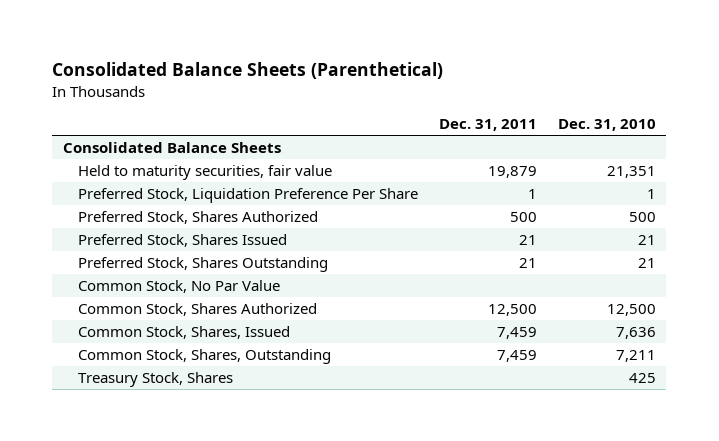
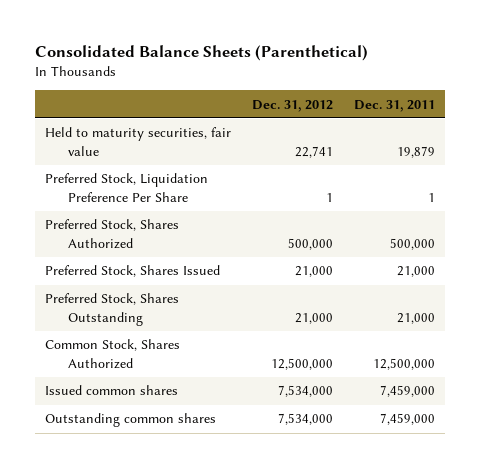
[557,118,656,131] Dec. 31, 2010 -> none
none -> [251,99,333,112] Dec. 31, 2012
[62,142,281,154] Consolidated Balance Sheets -> none
[78,280,281,294] Common Stock, No Par Value -> none
[78,372,234,388] Treasury Stock, Shares -> none
[510,212,538,223] 500 -> [389,237,435,250] 500,000
[519,235,538,246] 21 -> [396,266,435,278] 21,000
[519,258,538,269] 21 -> [396,312,435,324] 21,000
[488,304,538,317] 12,500 -> [372,357,435,370] 12,500,000
[78,326,291,340] Common Stock, Shares, Issued -> [45,385,179,396] Issued common shares
[497,327,538,340] 7,459 -> [379,385,435,398] 7,459,000
[78,349,332,365] Common Stock, Shares, Outstanding -> [45,413,217,428] Outstanding common shares
[497,350,538,363] 7,459 -> [379,413,435,426] 7,459,000

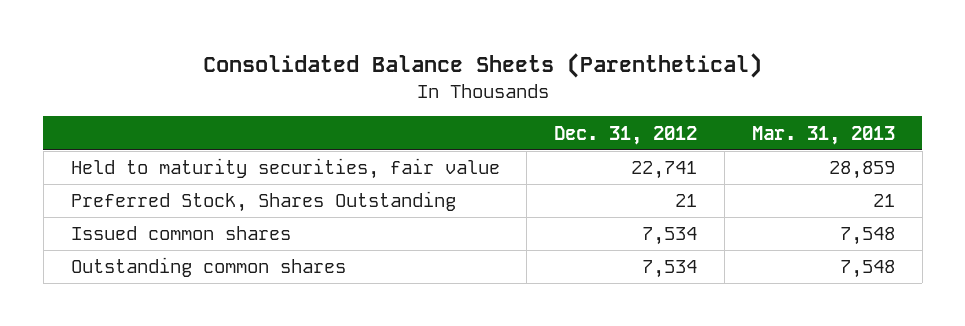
[353,99,435,112] Dec. 31, 2011 -> none
none -> [751,125,895,145] Mar. 31, 2013
[45,173,209,202] Preferred Stock, Liquidation Preference Per Share -> none
[45,219,180,249] Preferred Stock, Shares Authorized -> none
[45,265,221,278] Preferred Stock, Shares Issued -> none
[45,339,181,369] Common Stock, Shares Authorized -> none
[294,312,333,324] 21,000 -> [675,194,698,208] 21
[277,385,333,398] 7,534,000 -> [642,227,698,246] 7,534
[277,413,333,426] 7,534,000 -> [642,260,698,279] 7,534

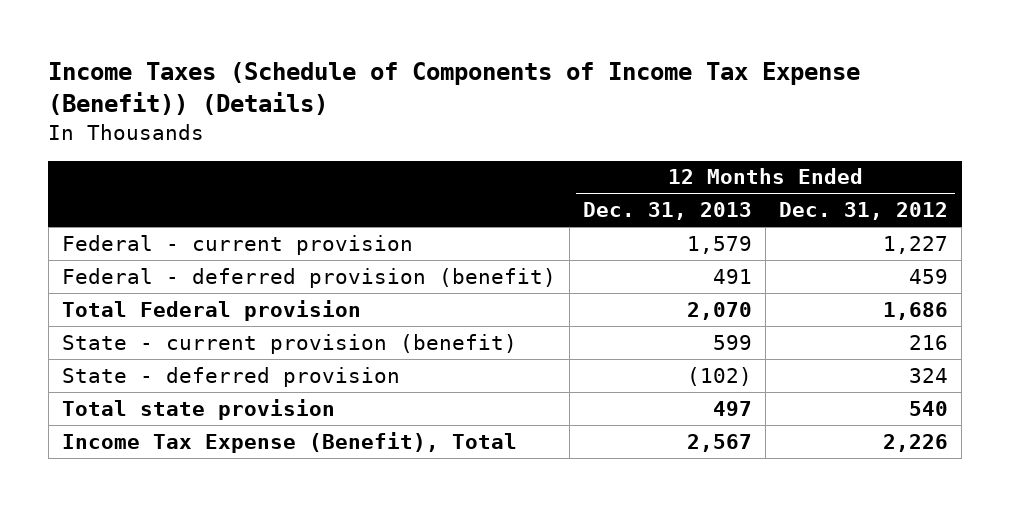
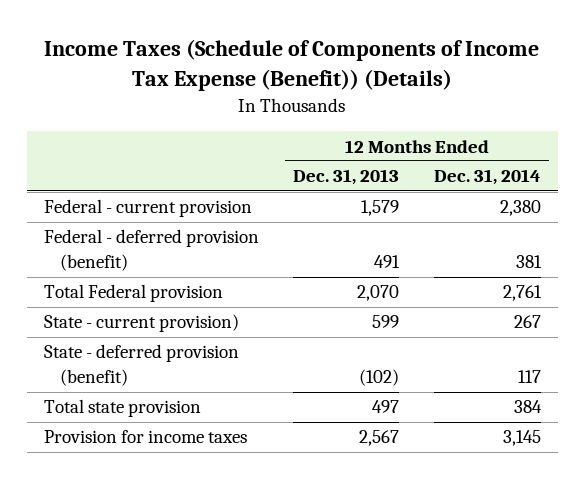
[779,202,949,221] Dec. 31, 2012 -> none
none -> [433,169,541,186] Dec. 31, 2014
[61,333,517,354] State - current provision (benefit) -> [43,314,239,333] State - current provision)
[61,366,400,387] State - deferred provision -> [43,344,239,387] State - deferred provision (benefit)
[61,431,517,453] Income Tax Expense (Benefit), Total -> [43,430,247,444] Provision for income taxes

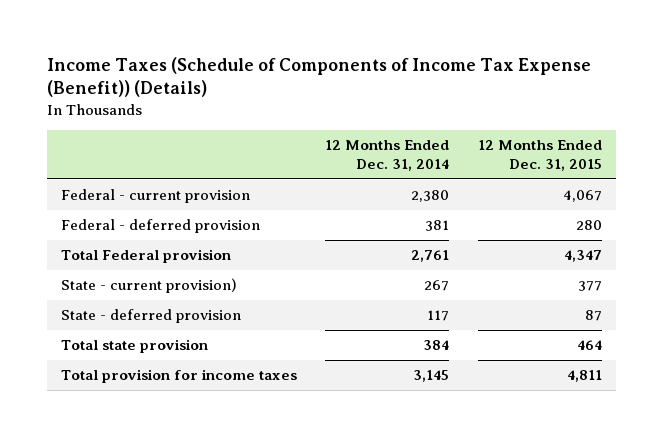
[293,169,400,186] Dec. 31, 2013 -> none
none -> [477,140,602,171] 12 Months Ended Dec. 31, 2015
[43,229,259,272] Federal - deferred provision (benefit) -> [61,219,261,234] Federal - deferred provision
[43,344,239,387] State - deferred provision (benefit) -> [61,309,242,324] State - deferred provision
[43,430,247,444] Provision for income taxes -> [61,369,298,384] Total provision for income taxes

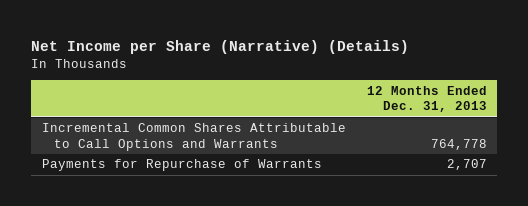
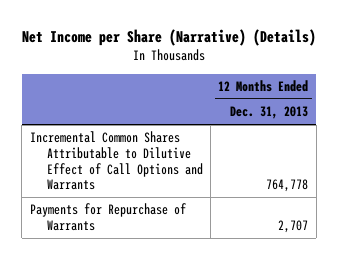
[41,123,346,152] Incremental Common Shares Attributable to Call Options and Warrants -> [29,131,204,191] Incremental Common Shares Attributable to Dilutive Effect of Call Options and Warrants

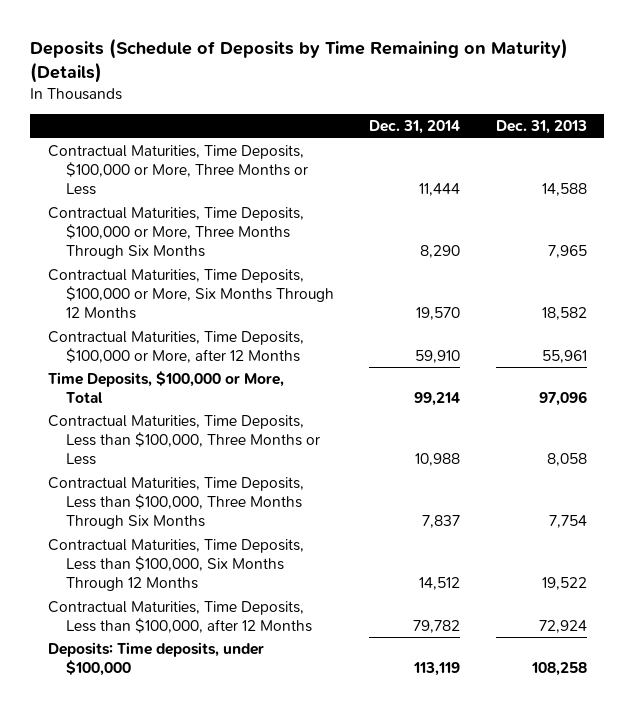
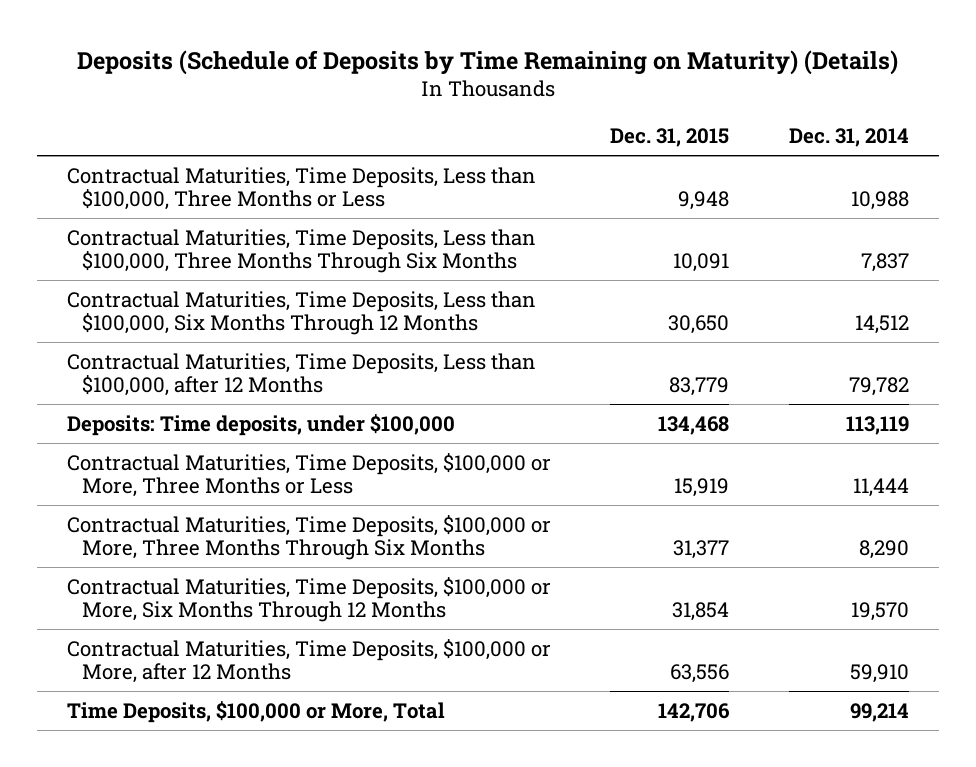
[495,120,587,135] Dec. 31, 2013 -> none
none -> [610,128,730,148] Dec. 31, 2015
[47,144,309,196] Contractual Maturities, Time Deposits, $100,000 or More, Three Months or Less -> [66,452,551,498] Contractual Maturities, Time Deposits, $100,000 or More, Three Months or Less
[47,206,304,260] Contractual Maturities, Time Deposits, $100,000 or More, Three Months Through Six Months -> [66,514,551,561] Contractual Maturities, Time Deposits, $100,000 or More, Three Months Through Six Months
[47,268,335,320] Contractual Maturities, Time Deposits, $100,000 or More, Six Months Through 12 Months -> [66,576,551,623] Contractual Maturities, Time Deposits, $100,000 or More, Six Months Through 12 Months
[47,330,304,364] Contractual Maturities, Time Deposits, $100,000 or More, after 12 Months -> [66,638,551,684] Contractual Maturities, Time Deposits, $100,000 or More, after 12 Months
[47,370,284,404] Time Deposits, $100,000 or More, Total -> [66,700,445,723] Time Deposits, $100,000 or More, Total

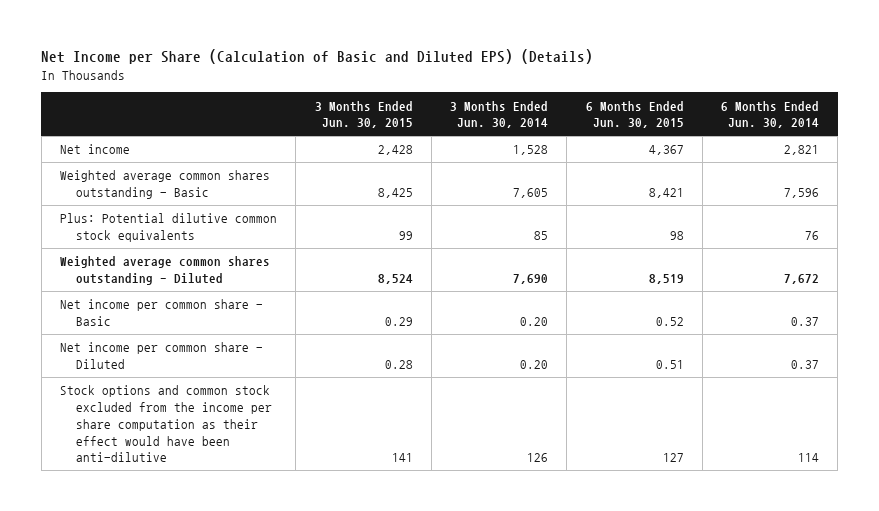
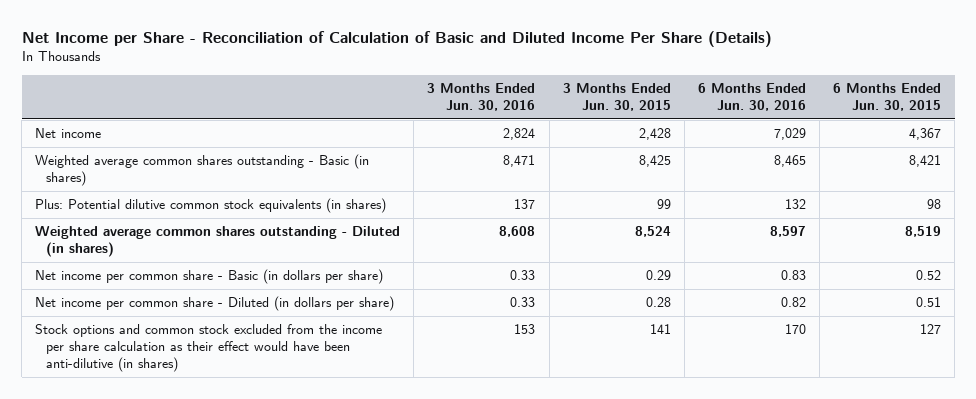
[41,49,594,65] Net Income per Share (Calculation of Basic and Diluted EPS) (Details) -> [21,30,772,47] Net Income per Share - Reconciliation of Calculation of Basic and Diluted Income Per Share (Details)
[450,100,549,129] 3 Months Ended Jun. 30, 2014 -> none
[721,100,820,129] 6 Months Ended Jun. 30, 2014 -> none
none -> [427,83,536,111] 3 Months Ended Jun. 30, 2016
none -> [697,83,806,111] 6 Months Ended Jun. 30, 2016
[60,170,271,200] Weighted average common shares outstanding - Basic -> [35,154,370,187] Weighted average common shares outstanding - Basic (in shares)
[60,213,278,243] Plus: Potential dilutive common stock equivalents -> [35,198,387,214] Plus: Potential dilutive common stock equivalents (in shares)
[60,256,271,286] Weighted average common shares outstanding - Diluted -> [35,226,401,258] Weighted average common shares outstanding - Diluted (in shares)
[60,299,264,327] Net income per common share - Basic -> [35,269,384,285] Net income per common share - Basic (in dollars per share)
[60,342,264,370] Net income per common share - Diluted -> [35,296,395,312] Net income per common share - Diluted (in dollars per share)
[60,385,272,463] Stock options and common stock excluded from the income per share computation as their effect would have been anti-dilutive -> [35,324,383,373] Stock options and common stock excluded from the income per share calculation as their effect would have been anti-dilutive (in shares)

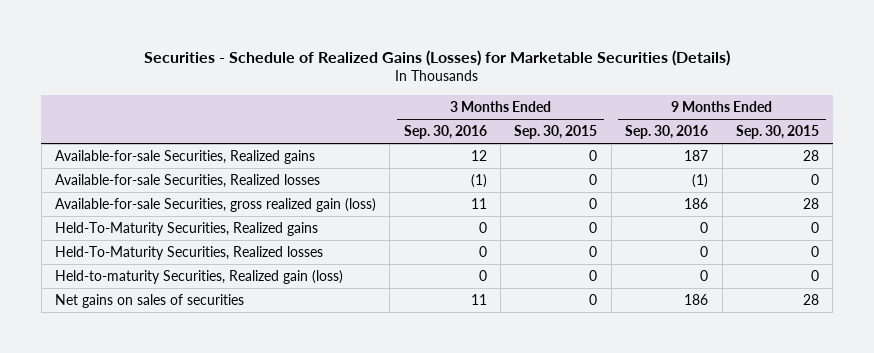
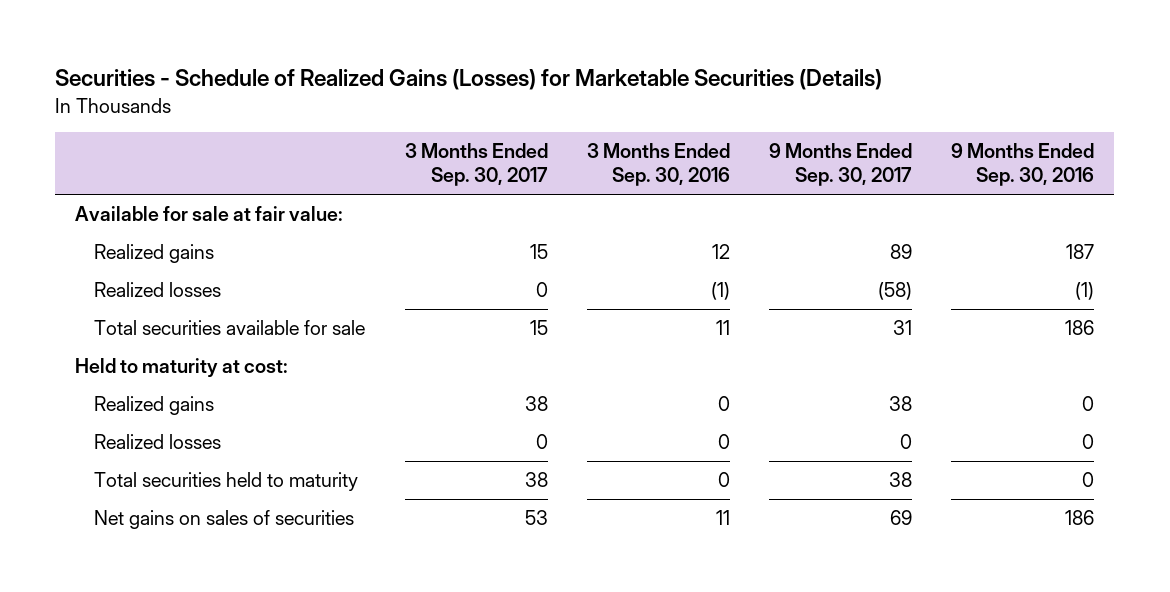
[514,125,598,140] Sep. 30, 2015 -> none
[735,125,819,140] Sep. 30, 2015 -> none
none -> [404,143,548,187] 3 Months Ended Sep. 30, 2017
none -> [769,143,913,187] 9 Months Ended Sep. 30, 2017
none -> [75,206,344,222] Available for sale at fair value:
[54,150,315,165] Available-for-sale Securities, Realized gains -> [94,244,215,264] Realized gains
[54,174,320,189] Available-for-sale Securities, Realized losses -> [94,282,222,298] Realized losses
[54,198,376,213] Available-for-sale Securities, gross realized gain (loss) -> [94,320,366,336] Total securities available for sale
none -> [75,358,289,378] Held to maturity at cost:
[54,222,318,237] Held-To-Maturity Securities, Realized gains -> [94,396,215,416] Realized gains
[54,246,323,261] Held-To-Maturity Securities, Realized losses -> [94,434,222,450] Realized losses
[54,270,343,285] Held-to-maturity Securities, Realized gain (loss) -> [94,472,359,492] Total securities held to maturity

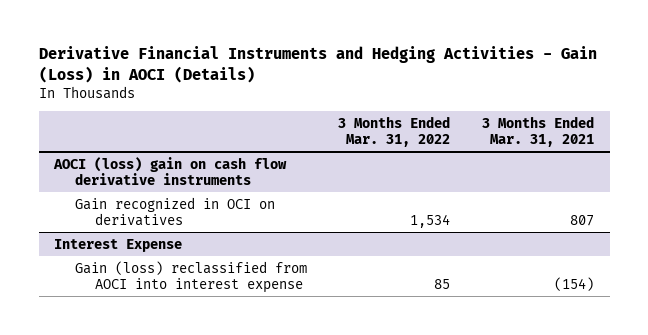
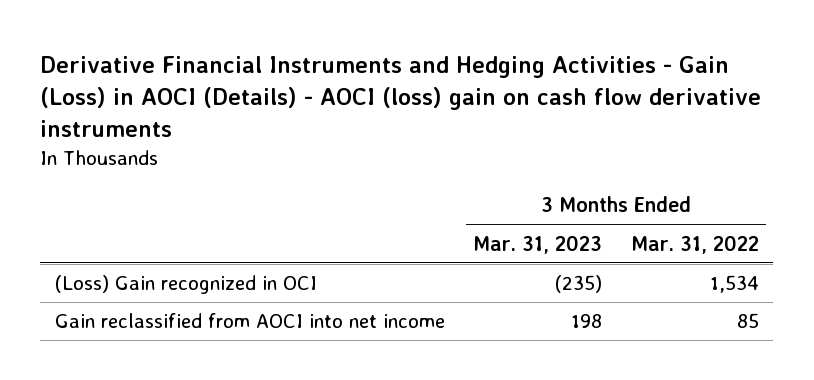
[38,46,597,83] Derivative Financial Instruments and Hedging Activities - Gain (Loss) in AOCI (Details) -> [40,55,762,138] Derivative Financial Instruments and Hedging Activities - Gain (Loss) in AOCI (Details) - AOCI (loss) gain on cash flow derivative instruments
[482,115,595,147] 3 Months Ended Mar. 31, 2021 -> none
none -> [473,234,603,254] Mar. 31, 2023
[53,156,288,185] AOCI (loss) gain on cash flow derivative instruments -> none
[54,238,183,252] Interest Expense -> none
[74,196,275,226] Gain recognized in OCI on derivatives -> [54,275,317,295] (Loss) Gain recognized in OCI
[74,260,307,293] Gain (loss) reclassified from AOCI into interest expense -> [54,313,445,329] Gain reclassified from AOCI into net income

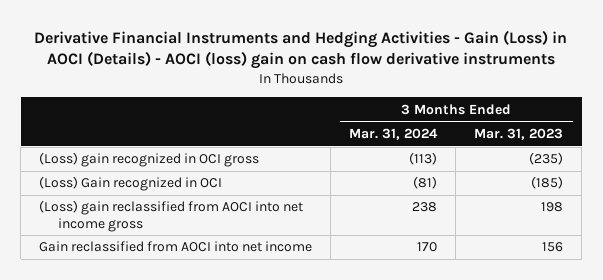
[631,234,760,254] Mar. 31, 2022 -> none
none -> [349,128,439,141] Mar. 31, 2024
none -> [39,152,260,168] (Loss) gain recognized in OCI gross
[555,275,603,294] (235) -> [531,176,564,190] (185)
none -> [39,200,304,232] (Loss) gain reclassified from AOCI into net income gross
[571,314,603,329] 198 -> [542,242,564,253] 156

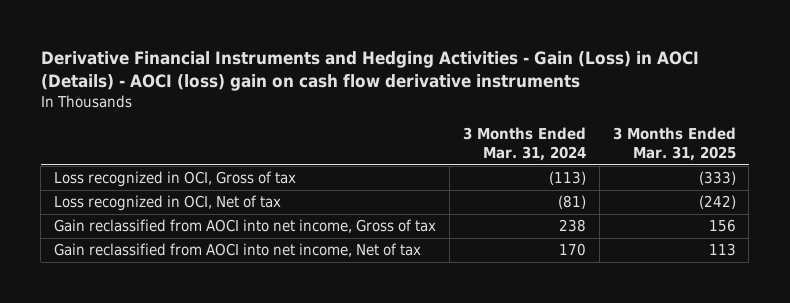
[474,128,564,141] Mar. 31, 2023 -> none
none -> [612,126,736,162] 3 Months Ended Mar. 31, 2025
[39,152,260,168] (Loss) gain recognized in OCI gross -> [54,171,297,188] Loss recognized in OCI, Gross of tax
[39,176,223,192] (Loss) Gain recognized in OCI -> [54,195,282,212] Loss recognized in OCI, Net of tax
[39,200,304,232] (Loss) gain reclassified from AOCI into net income gross -> [54,219,437,234] Gain reclassified from AOCI into net income, Gross of tax
[39,241,313,253] Gain reclassified from AOCI into net income -> [54,243,422,258] Gain reclassified from AOCI into net income, Net of tax

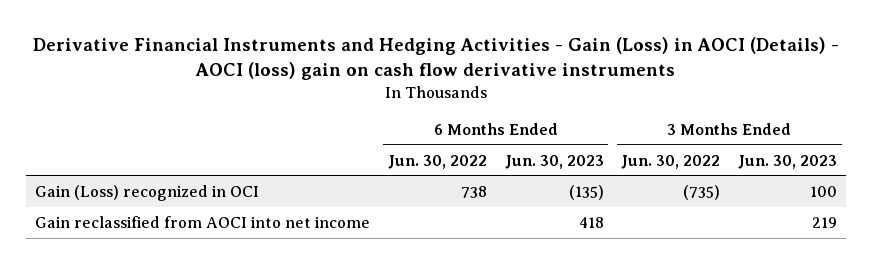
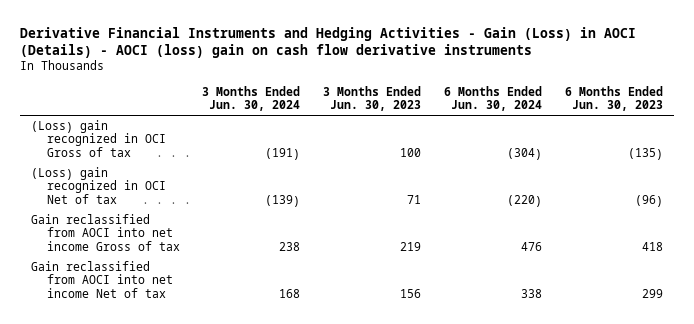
[387,154,487,169] Jun. 30, 2022 -> none
[621,154,721,169] Jun. 30, 2022 -> none
none -> [202,85,301,112] 3 Months Ended Jun. 30, 2024
none -> [443,85,542,112] 6 Months Ended Jun. 30, 2024
none -> [31,120,166,157] (Loss) gain recognized in OCI Gross of tax
[35,184,260,201] Gain (Loss) recognized in OCI -> [31,167,166,204] (Loss) gain recognized in OCI Net of tax
[568,184,604,200] (135) -> [634,194,663,207] (96)
[810,185,838,197] 100 -> [407,194,422,204] 71
none -> [31,214,180,251] Gain reclassified from AOCI into net income Gross of tax
[35,215,371,228] Gain reclassified from AOCI into net income -> [31,261,173,298] Gain reclassified from AOCI into net income Net of tax
[578,216,604,228] 418 -> [641,288,663,298] 299
[812,216,838,228] 219 -> [400,288,422,298] 156

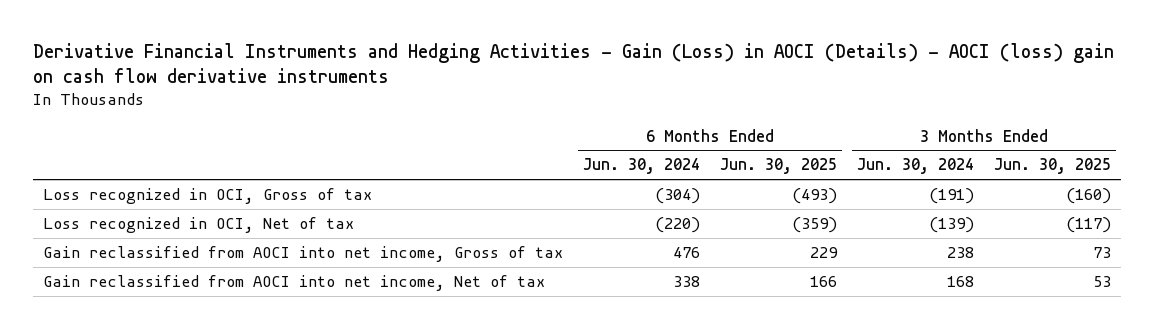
[323,85,422,112] 3 Months Ended Jun. 30, 2023 -> none
[564,85,663,112] 6 Months Ended Jun. 30, 2023 -> none
none -> [719,158,837,175] Jun. 30, 2025
none -> [993,158,1111,175] Jun. 30, 2025
[31,120,166,157] (Loss) gain recognized in OCI Gross of tax -> [42,187,372,204] Loss recognized in OCI, Gross of tax
[31,167,166,204] (Loss) gain recognized in OCI Net of tax -> [42,216,354,233] Loss recognized in OCI, Net of tax
[31,214,180,251] Gain reclassified from AOCI into net income Gross of tax -> [42,245,563,262] Gain reclassified from AOCI into net income, Gross of tax
[31,261,173,298] Gain reclassified from AOCI into net income Net of tax -> [42,274,545,291] Gain reclassified from AOCI into net income, Net of tax

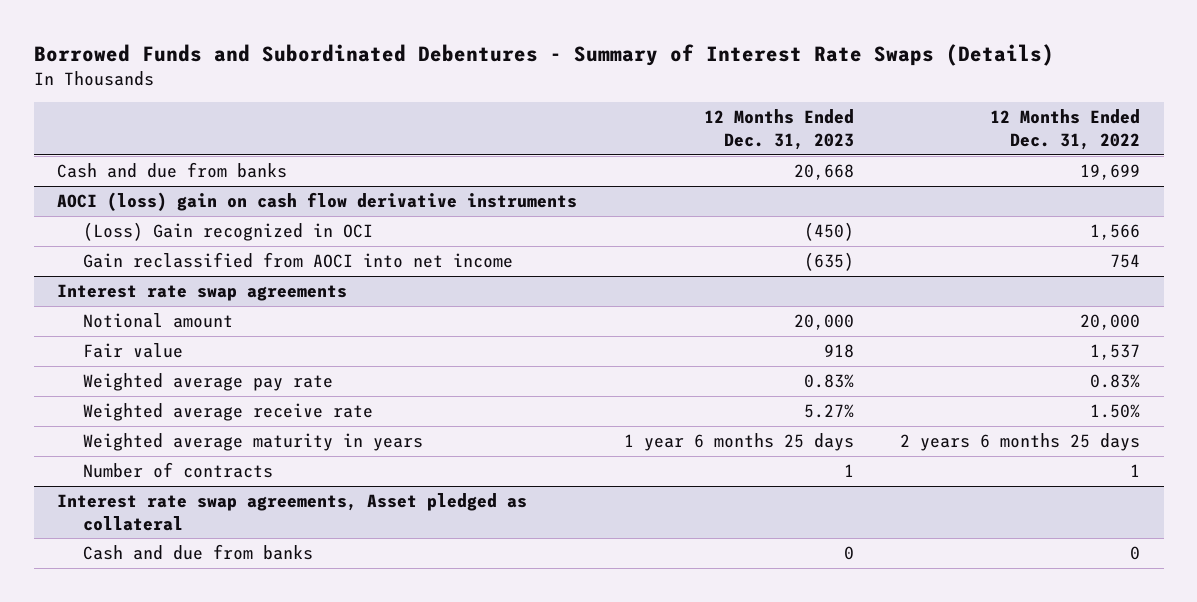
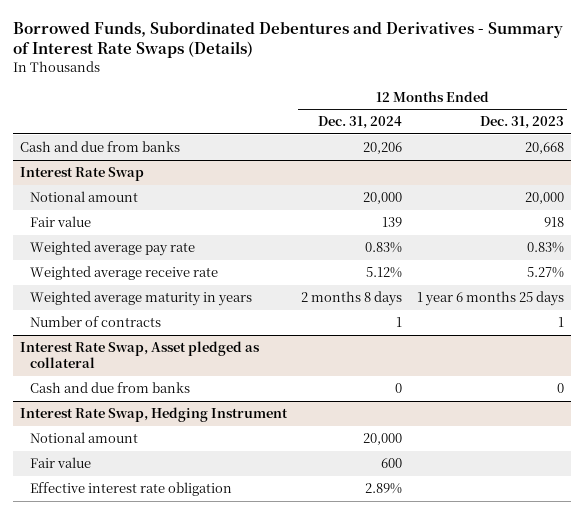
[33,44,1054,67] Borrowed Funds and Subordinated Debentures - Summary of Interest Rate Swaps (Details) -> [13,21,564,58] Borrowed Funds, Subordinated Debentures and Derivatives - Summary of Interest Rate Swaps (Details)
[990,109,1141,151] 12 Months Ended Dec. 31, 2022 -> none
none -> [318,116,403,130] Dec. 31, 2024
[56,191,577,211] AOCI (loss) gain on cash flow derivative instruments -> none
[83,221,374,241] (Loss) Gain recognized in OCI -> none
[83,251,514,268] Gain reclassified from AOCI into net income -> none
[56,283,347,301] Interest rate swap agreements -> [20,167,145,182] Interest Rate Swap
[56,492,527,531] Interest rate swap agreements, Asset pledged as collateral -> [20,341,261,369] Interest Rate Swap, Asset pledged as collateral
none -> [20,407,289,423] Interest Rate Swap, Hedging Instrument
none -> [29,432,138,444] Notional amount
none -> [29,457,91,469] Fair value
none -> [29,482,232,497] Effective interest rate obligation

